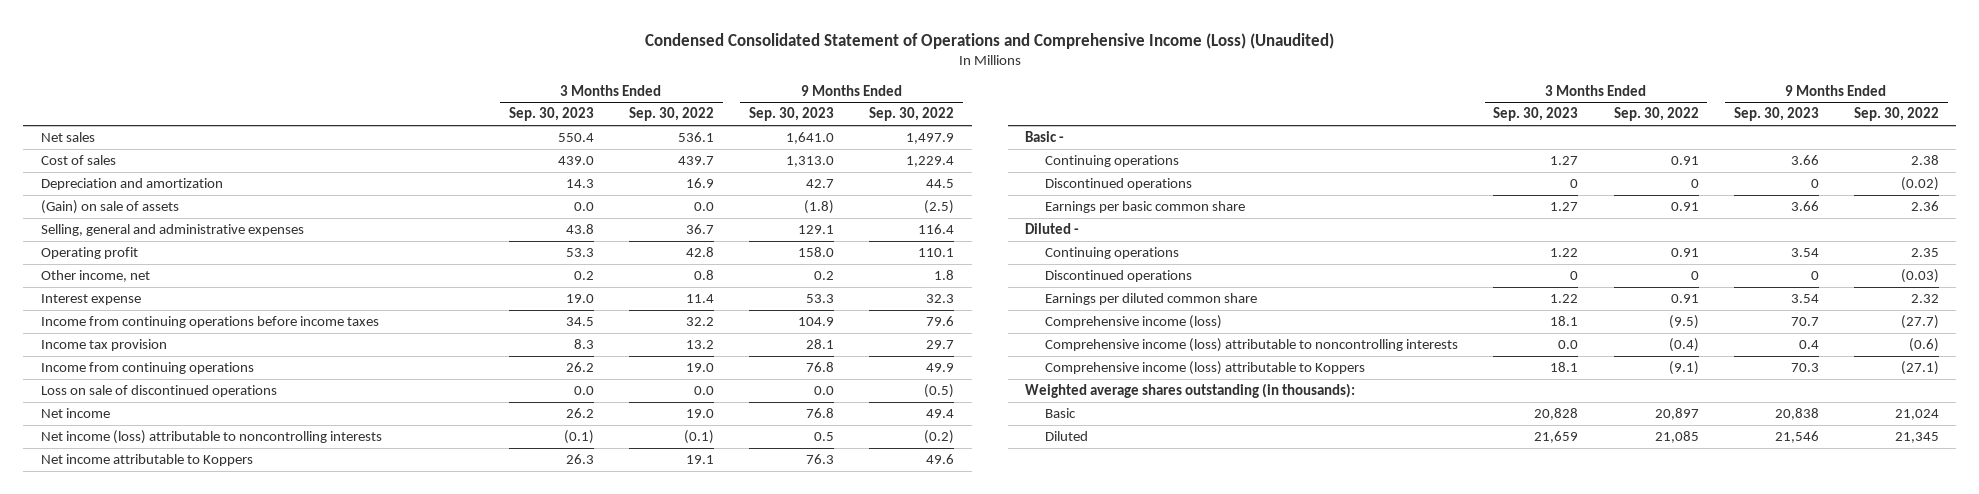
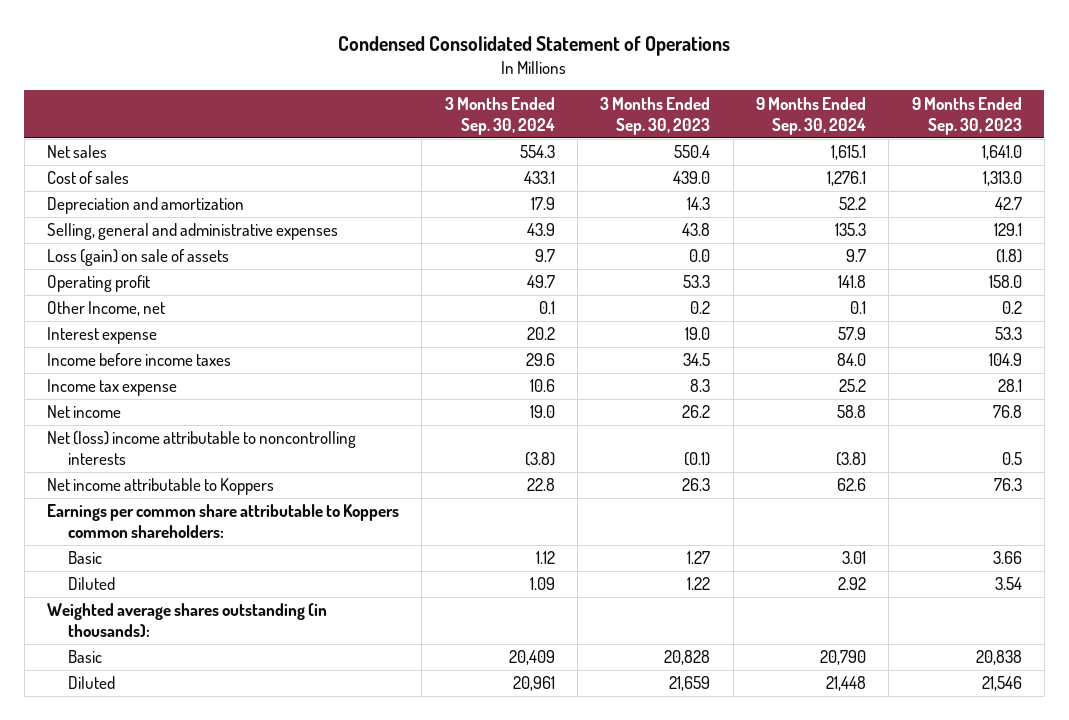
[644,32,1334,49] Condensed Consolidated Statement of Operations and Comprehensive Income (Loss) (Unaudited) -> [338,35,731,56] Condensed Consolidated Statement of Operations
[628,107,714,122] Sep. 30, 2022 -> none
[869,107,955,122] Sep. 30, 2022 -> none
none -> [444,96,555,135] 3 Months Ended Sep. 30, 2024
none -> [755,96,866,135] 9 Months Ended Sep. 30, 2024
[40,200,179,215] (Gain) on sale of assets -> none
none -> [47,249,230,267] Loss (gain) on sale of assets
[40,270,150,283] Other income, net -> [47,301,166,317] Other Income, net
[40,362,254,375] Income from continuing operations -> none
[40,385,277,398] Loss on sale of discontinued operations -> none
[40,316,379,329] Income from continuing operations before income taxes -> [47,353,232,367] Income before income taxes
[40,339,167,352] Income tax provision -> [47,379,178,397] Income tax expense
[40,430,382,445] Net income (loss) attributable to noncontrolling interests -> [47,431,357,466] Net (loss) income attributable to noncontrolling interests
[1025,131,1065,143] Basic - -> none
[1045,155,1180,168] Continuing operations -> none
[1045,178,1193,191] Discontinued operations -> none
[1025,223,1080,235] Diluted - -> none
[1045,247,1180,260] Continuing operations -> none
[1045,270,1193,283] Discontinued operations -> none
[1045,315,1223,330] Comprehensive income (loss) -> none
[1045,338,1459,353] Comprehensive income (loss) attributable to noncontrolling interests -> none
[1045,361,1366,376] Comprehensive income (loss) attributable to Koppers -> none
none -> [47,504,400,539] Earnings per common share attributable to Koppers common shareholders:
[1045,201,1246,214] Earnings per basic common share -> [67,551,102,565] Basic
[1045,293,1258,306] Earnings per diluted common share -> [67,577,115,591] Diluted

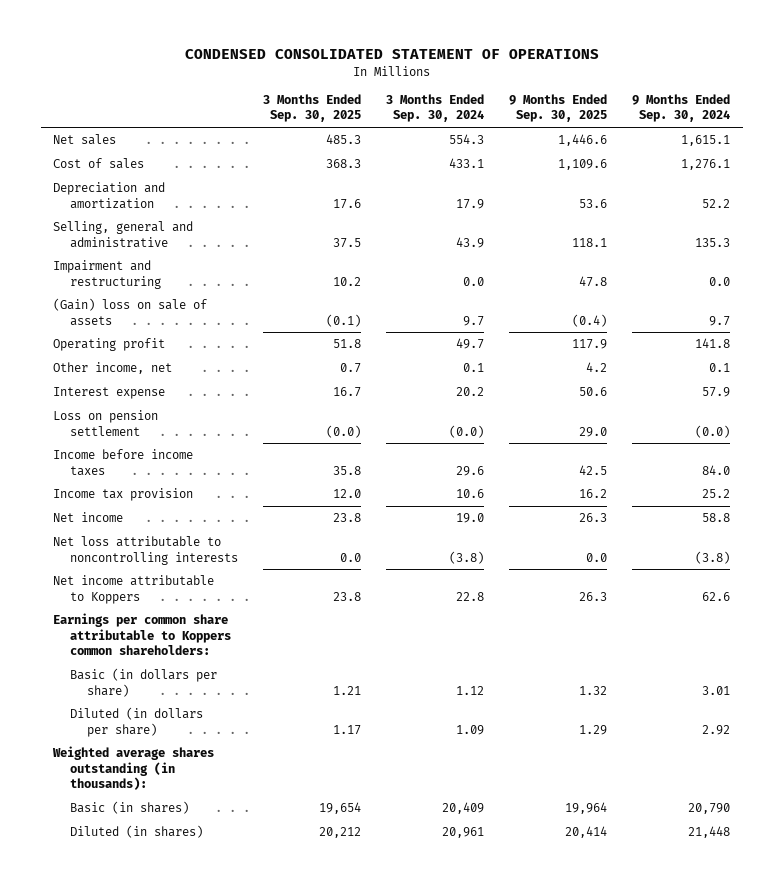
[338,35,731,56] Condensed Consolidated Statement of Operations -> [184,49,599,60] CONDENSED CONSOLIDATED STATEMENT OF OPERATIONS
[600,96,711,135] 3 Months Ended Sep. 30, 2023 -> none
[911,96,1022,135] 9 Months Ended Sep. 30, 2023 -> none
none -> [263,93,362,123] 3 Months Ended Sep. 30, 2025
none -> [509,93,608,123] 9 Months Ended Sep. 30, 2025
[47,223,339,241] Selling, general and administrative expenses -> [53,221,194,248] Selling, general and administrative
none -> [53,260,161,289] Impairment and restructuring
[47,249,230,267] Loss (gain) on sale of assets -> [53,298,208,326] (Gain) loss on sale of assets
[47,301,166,317] Other Income, net -> [53,362,173,375] Other income, net
none -> [53,410,159,436] Loss on pension settlement
[47,379,178,397] Income tax expense -> [53,488,194,502] Income tax provision
[47,431,357,466] Net (loss) income attributable to noncontrolling interests -> [53,536,238,565] Net loss attributable to noncontrolling interests
[67,551,102,565] Basic -> [69,668,217,697] Basic (in dollars per share)
[67,577,115,591] Diluted -> [69,707,203,737] Diluted (in dollars per share)
[67,650,102,664] Basic -> [69,801,189,815] Basic (in shares)
[67,676,115,690] Diluted -> [69,825,203,839] Diluted (in shares)

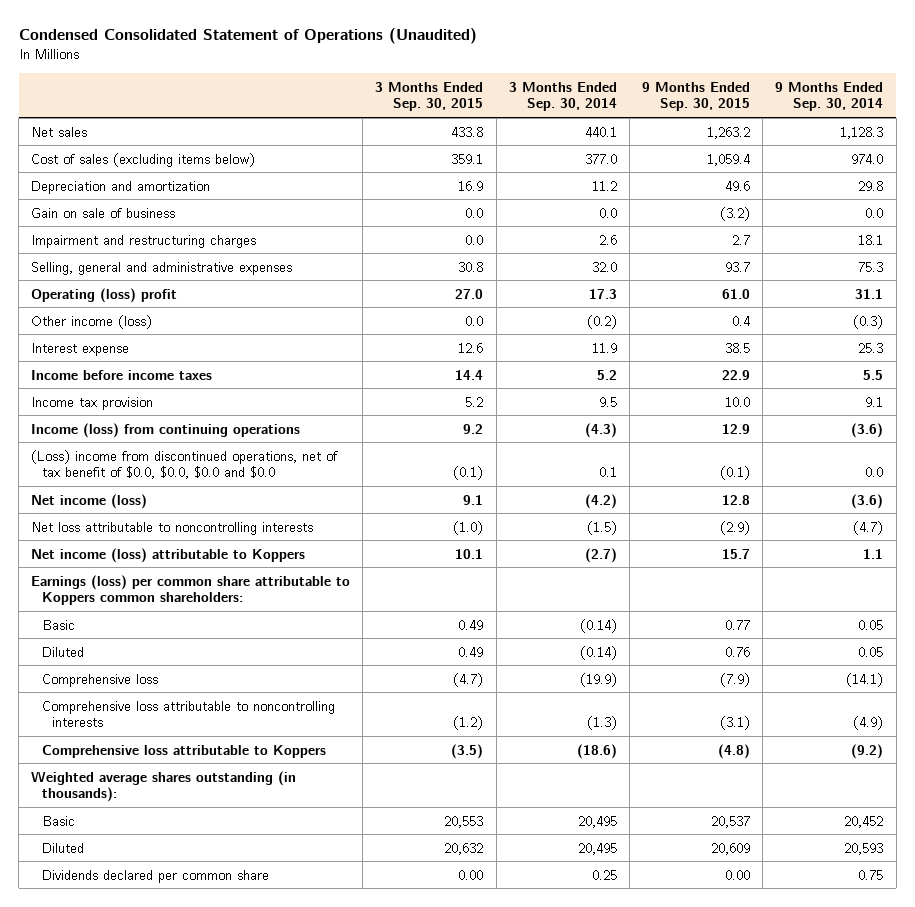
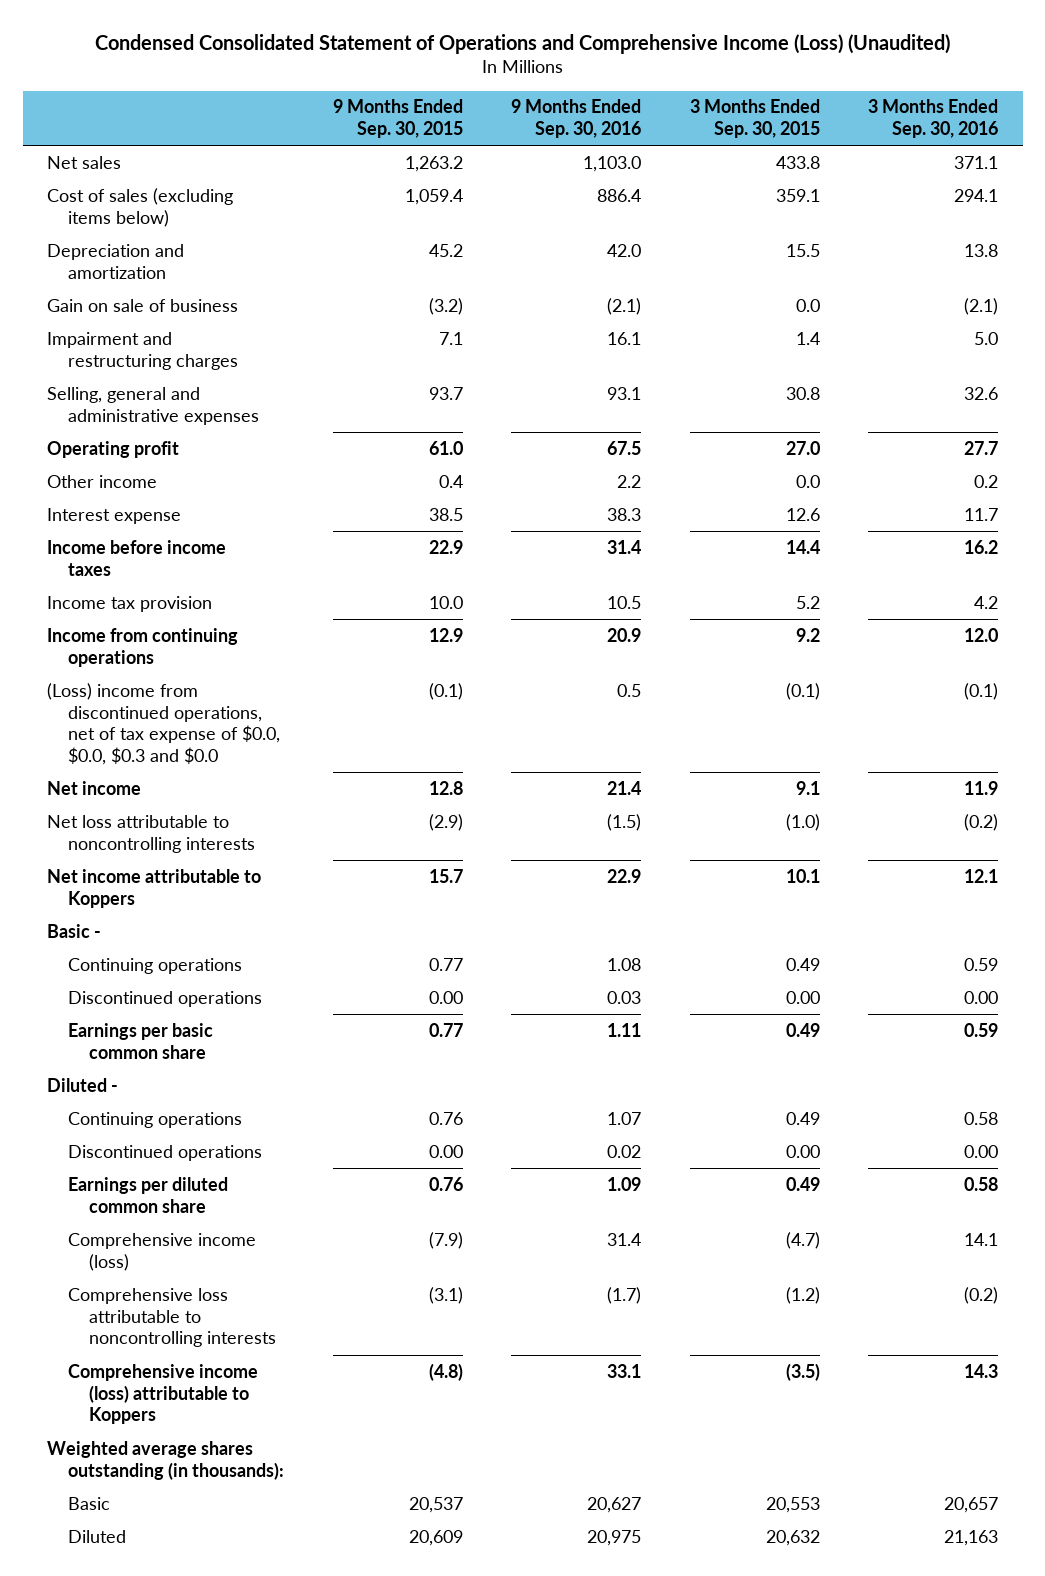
[18,28,477,45] Condensed Consolidated Statement of Operations (Unaudited) -> [94,33,950,54] Condensed Consolidated Statement of Operations and Comprehensive Income (Loss) (Unaudited)
[508,81,617,112] 3 Months Ended Sep. 30, 2014 -> none
[775,81,884,112] 9 Months Ended Sep. 30, 2014 -> none
none -> [511,99,642,139] 9 Months Ended Sep. 30, 2016
none -> [868,99,999,139] 3 Months Ended Sep. 30, 2016
[458,180,484,191] 16.9 -> [785,243,820,257] 15.5
[725,180,751,191] 49.6 -> [428,243,463,257] 45.2
[465,234,484,245] 0.0 -> [795,331,820,345] 1.4
[732,234,751,245] 2.7 -> [438,331,463,345] 7.1
[31,287,178,303] Operating (loss) profit -> [46,440,179,458] Operating profit
[31,314,153,329] Other income (loss) -> [46,474,157,488] Other income
[31,422,301,438] Income (loss) from continuing operations -> [46,627,238,667] Income from continuing operations
[31,449,339,480] (Loss) income from discontinued operations, net of tax benefit of $0.0, $0.0, $0.0 and $0.0 -> [46,682,281,766] (Loss) income from discontinued operations, net of tax expense of $0.0, $0.0, $0.3 and $0.0
[31,493,148,509] Net income (loss) -> [46,780,141,795] Net income
[31,574,351,606] Earnings (loss) per common share attributable to Koppers common shareholders: -> none
[31,547,306,563] Net income (loss) attributable to Koppers -> [46,868,261,908] Net income attributable to Koppers
none -> [46,923,101,938] Basic -
[41,619,75,630] Basic -> [68,957,243,974] Continuing operations
none -> [68,990,263,1007] Discontinued operations
none -> [68,1022,214,1059] Earnings per basic common share
none -> [46,1077,118,1092] Diluted -
[41,646,84,657] Diluted -> [68,1111,243,1128] Continuing operations
none -> [68,1144,263,1161] Discontinued operations
none -> [68,1176,229,1213] Earnings per diluted common share
[41,673,158,687] Comprehensive loss -> [68,1232,257,1271] Comprehensive income (loss)
[41,744,326,758] Comprehensive loss attributable to Koppers -> [68,1363,259,1425] Comprehensive income (loss) attributable to Koppers
[41,869,269,883] Dividends declared per common share -> none

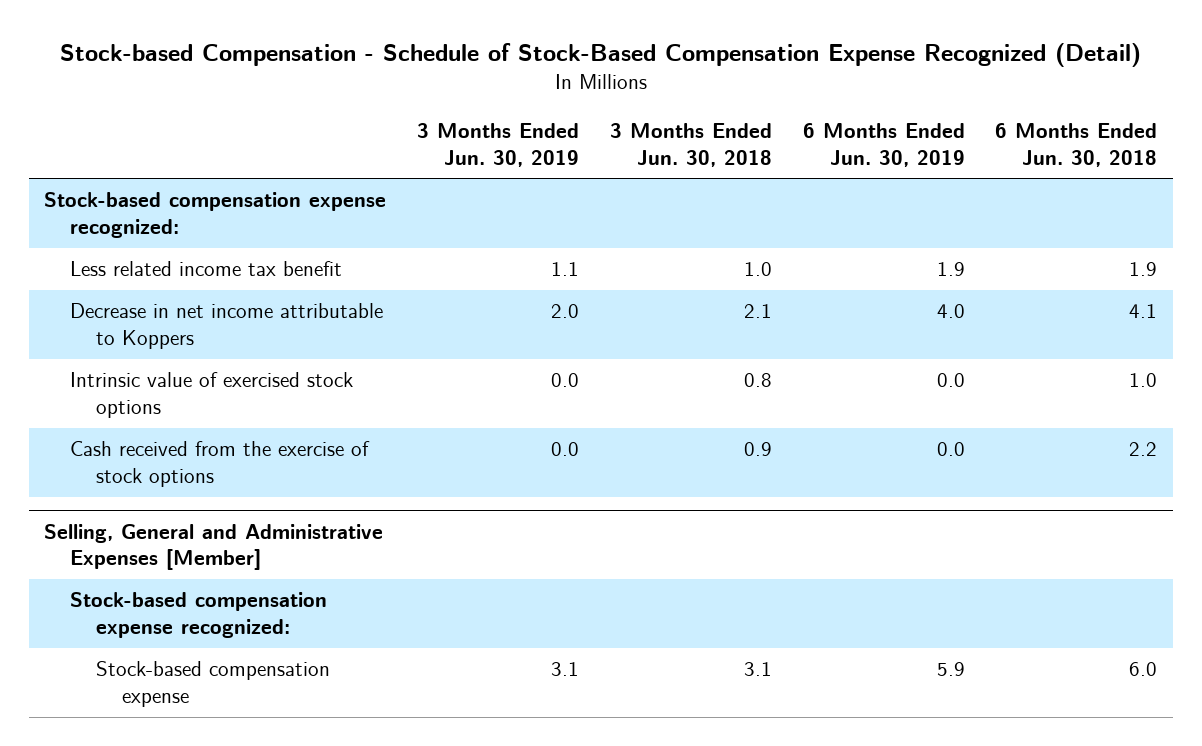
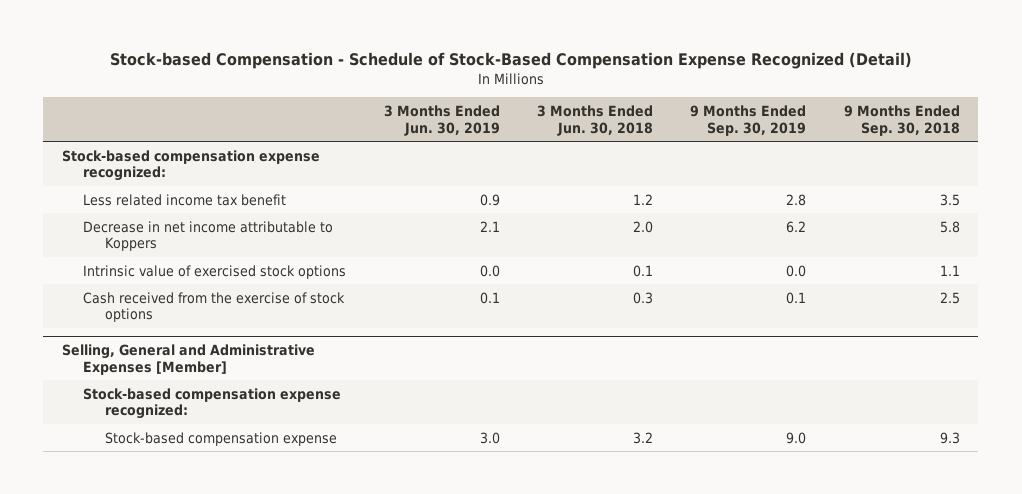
[802,123,965,167] 6 Months Ended Jun. 30, 2019 -> none
[995,123,1158,167] 6 Months Ended Jun. 30, 2018 -> none
none -> [690,105,807,136] 9 Months Ended Sep. 30, 2019
none -> [843,105,960,136] 9 Months Ended Sep. 30, 2018
[550,262,579,277] 1.1 -> [479,193,500,206] 0.9
[743,262,772,277] 1.0 -> [633,193,654,205] 1.2
[550,304,579,319] 2.0 -> [479,220,500,232] 2.1
[743,304,772,319] 2.1 -> [633,220,654,233] 2.0
[743,373,772,388] 0.8 -> [633,264,654,277] 0.1
[550,442,579,457] 0.0 -> [479,291,500,304] 0.1
[743,442,772,457] 0.9 -> [633,291,654,304] 0.3
[550,662,579,677] 3.1 -> [479,431,500,444] 3.0
[743,662,772,677] 3.1 -> [633,431,654,444] 3.2

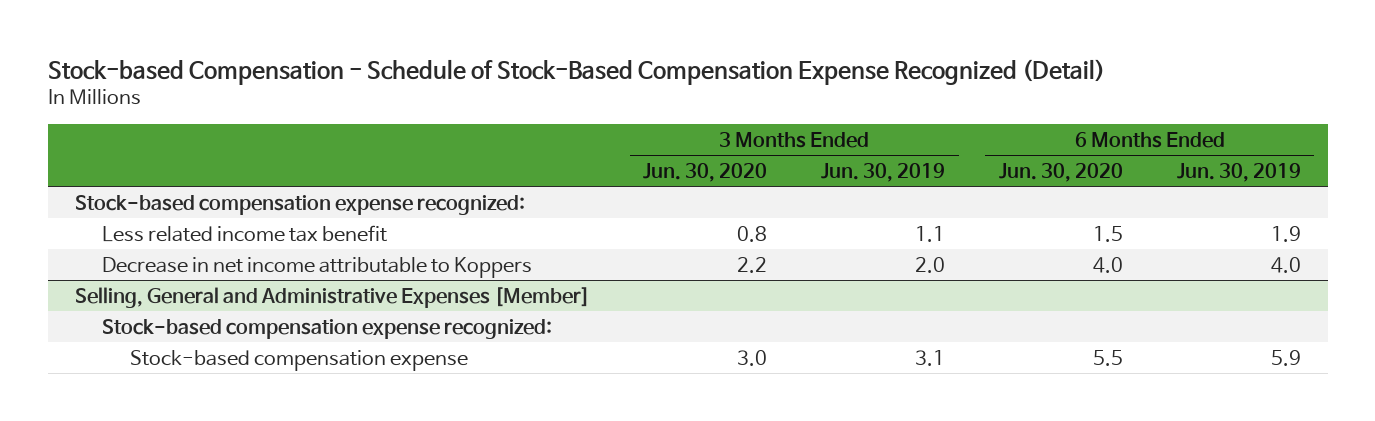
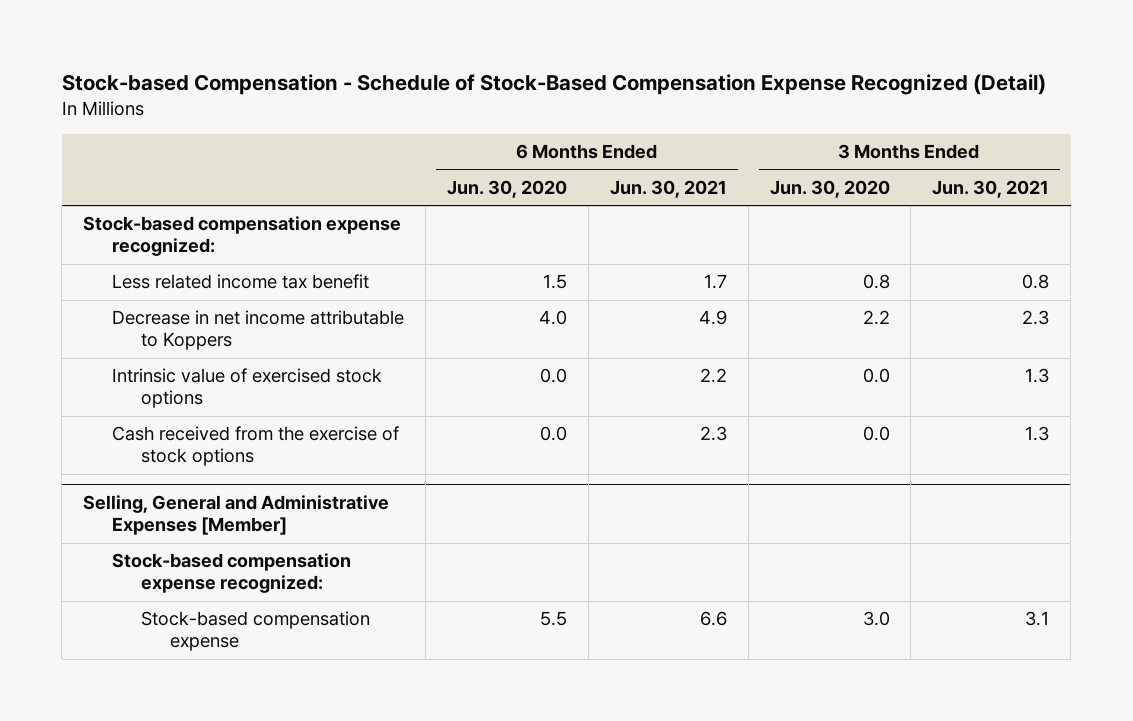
[821,162,946,182] Jun. 30, 2019 -> none
[1176,162,1301,182] Jun. 30, 2019 -> none
none -> [609,179,727,198] Jun. 30, 2021
none -> [932,179,1050,198] Jun. 30, 2021
none -> [112,368,383,409] Intrinsic value of exercised stock options
none -> [112,426,400,467] Cash received from the exercise of stock options

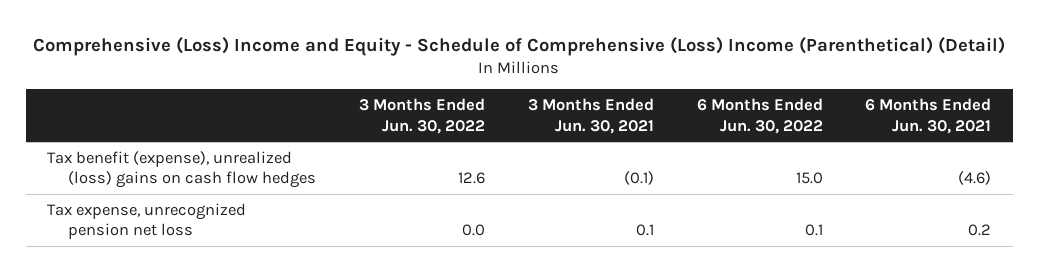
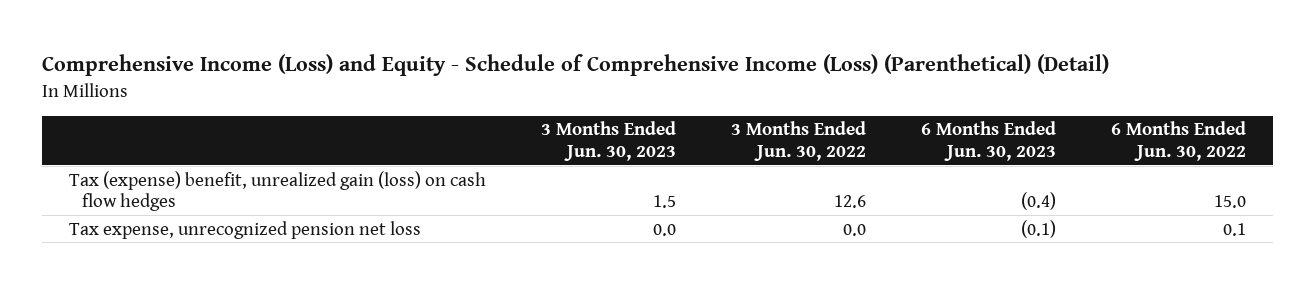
[33,37,1006,57] Comprehensive (Loss) Income and Equity - Schedule of Comprehensive (Loss) Income (Parenthetical) (Detail) -> [41,54,1109,77] Comprehensive Income (Loss) and Equity - Schedule of Comprehensive Income (Loss) (Parenthetical) (Detail)
[527,98,654,134] 3 Months Ended Jun. 30, 2021 -> none
[865,98,992,134] 6 Months Ended Jun. 30, 2021 -> none
none -> [541,121,677,161] 3 Months Ended Jun. 30, 2023
none -> [920,121,1056,161] 6 Months Ended Jun. 30, 2023
[47,150,316,189] Tax benefit (expense), unrealized (loss) gains on cash flow hedges -> [69,170,487,212] Tax (expense) benefit, unrealized gain (loss) on cash flow hedges

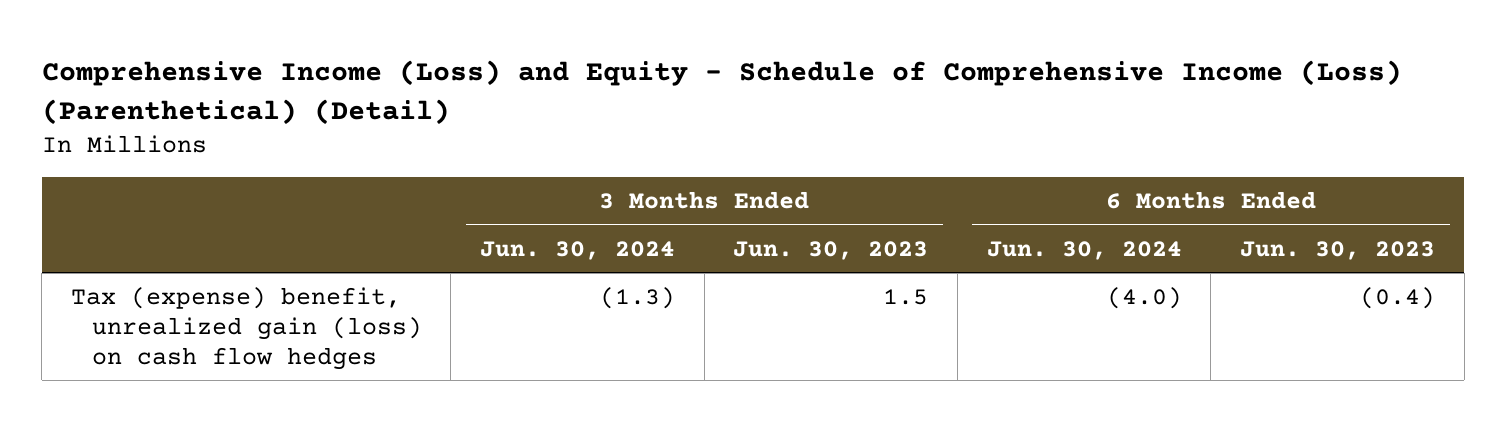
[730,121,866,161] 3 Months Ended Jun. 30, 2022 -> none
[1110,121,1246,161] 6 Months Ended Jun. 30, 2022 -> none
none -> [480,240,676,260] Jun. 30, 2024
none -> [986,240,1182,260] Jun. 30, 2024
[69,220,422,239] Tax expense, unrecognized pension net loss -> none

